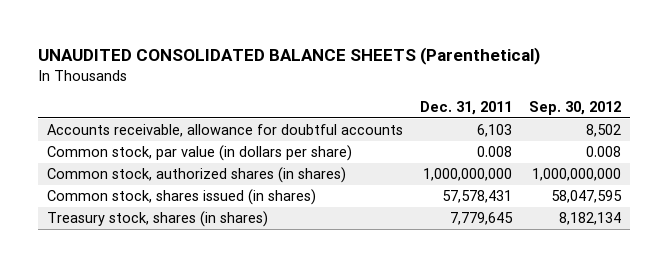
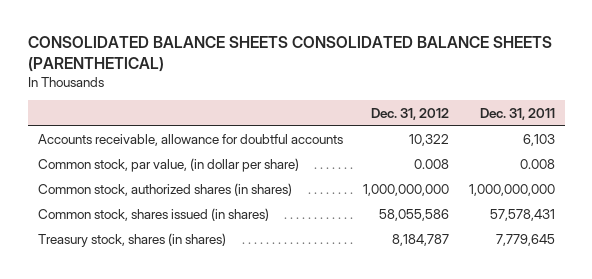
[38,47,541,66] UNAUDITED CONSOLIDATED BALANCE SHEETS (Parenthetical) -> [27,36,552,72] CONSOLIDATED BALANCE SHEETS CONSOLIDATED BALANCE SHEETS (PARENTHETICAL)
[529,100,622,115] Sep. 30, 2012 -> none
none -> [370,107,449,120] Dec. 31, 2012
[47,145,353,162] Common stock, par value (in dollars per share) -> [37,157,299,172] Common stock, par value, (in dollar per share)

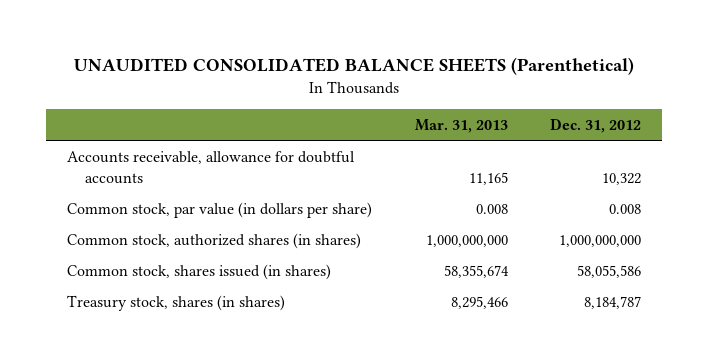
[27,36,552,72] CONSOLIDATED BALANCE SHEETS CONSOLIDATED BALANCE SHEETS (PARENTHETICAL) -> [74,57,635,76] UNAUDITED CONSOLIDATED BALANCE SHEETS (Parenthetical)
[479,107,555,120] Dec. 31, 2011 -> none
none -> [414,118,508,133] Mar. 31, 2013
[37,157,299,172] Common stock, par value, (in dollar per share) -> [67,201,373,218] Common stock, par value (in dollars per share)

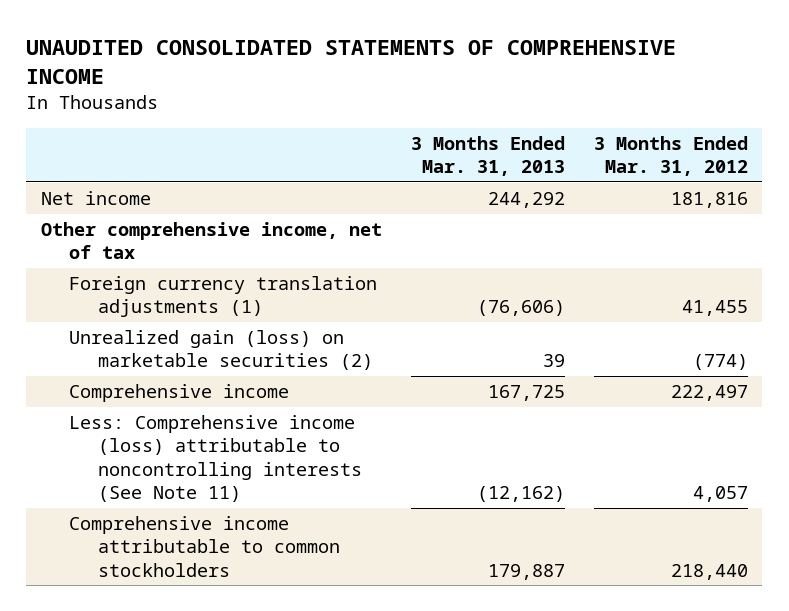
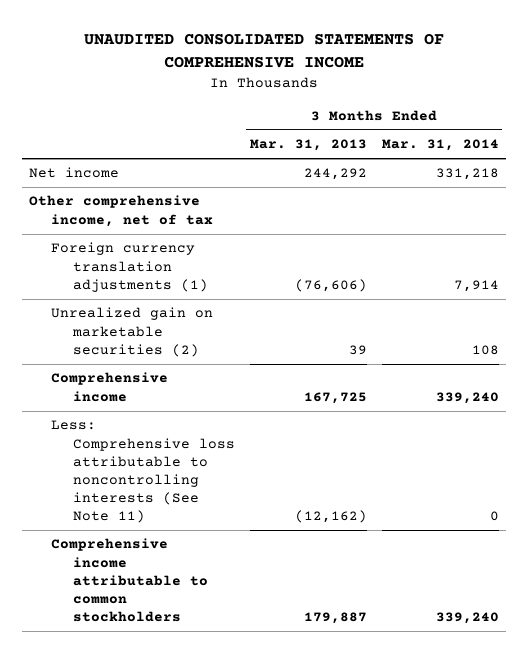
[593,135,748,176] 3 Months Ended Mar. 31, 2012 -> none
none -> [381,139,499,152] Mar. 31, 2014
[69,329,374,371] Unrealized gain (loss) on marketable securities (2) -> [50,307,213,357] Unrealized gain on marketable securities (2)
[69,414,363,502] Less: Comprehensive income (loss) attributable to noncontrolling interests (See Note 11) -> [50,420,235,524] Less: Comprehensive loss attributable to noncontrolling interests (See Note 11)

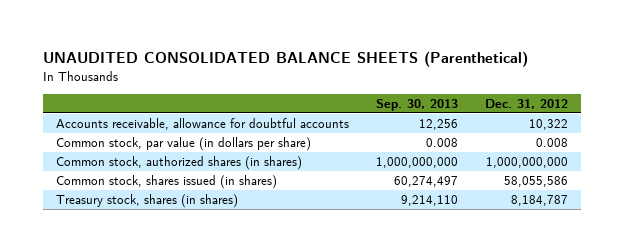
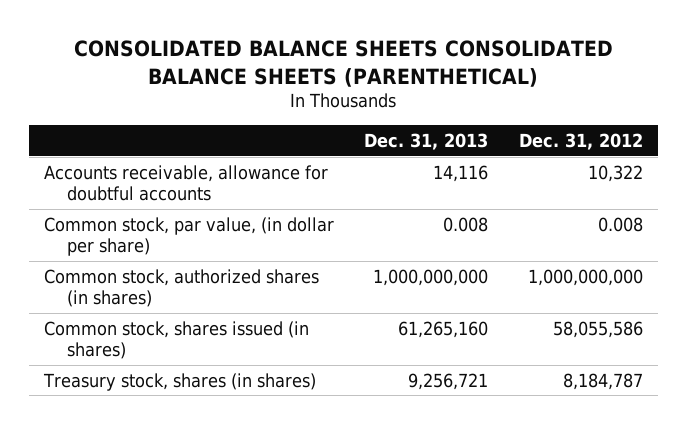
[42,51,528,68] UNAUDITED CONSOLIDATED BALANCE SHEETS (Parenthetical) -> [74,40,614,87] CONSOLIDATED BALANCE SHEETS CONSOLIDATED BALANCE SHEETS (PARENTHETICAL)
[375,99,458,112] Sep. 30, 2013 -> none
none -> [364,132,489,150] Dec. 31, 2013
[56,137,312,152] Common stock, par value (in dollars per share) -> [43,216,334,257] Common stock, par value, (in dollar per share)

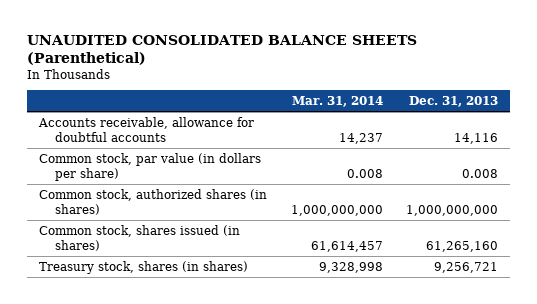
[74,40,614,87] CONSOLIDATED BALANCE SHEETS CONSOLIDATED BALANCE SHEETS (PARENTHETICAL) -> [26,35,417,66] UNAUDITED CONSOLIDATED BALANCE SHEETS (Parenthetical)
[518,132,643,150] Dec. 31, 2012 -> none
none -> [291,96,383,108] Mar. 31, 2014
[43,216,334,257] Common stock, par value, (in dollar per share) -> [38,152,261,181] Common stock, par value (in dollars per share)

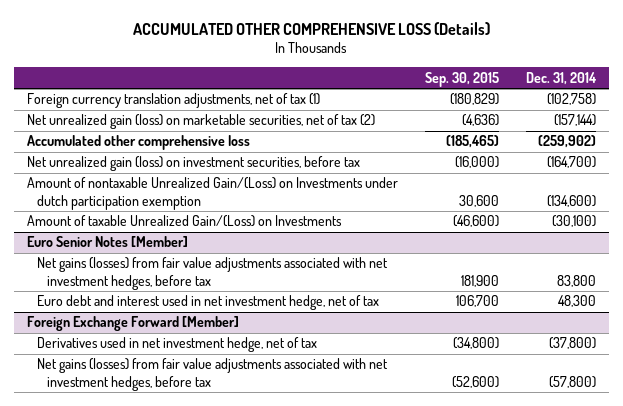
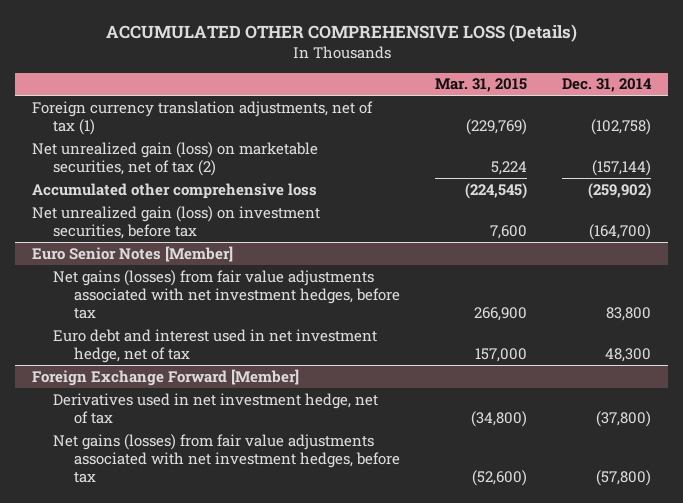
[424,71,499,87] Sep. 30, 2015 -> none
none -> [435,78,528,93] Mar. 31, 2015
[26,177,398,210] Amount of nontaxable Unrealized Gain/(Loss) on Investments under dutch participation exemption -> none
[26,215,342,228] Amount of taxable Unrealized Gain/(Loss) on Investments -> none

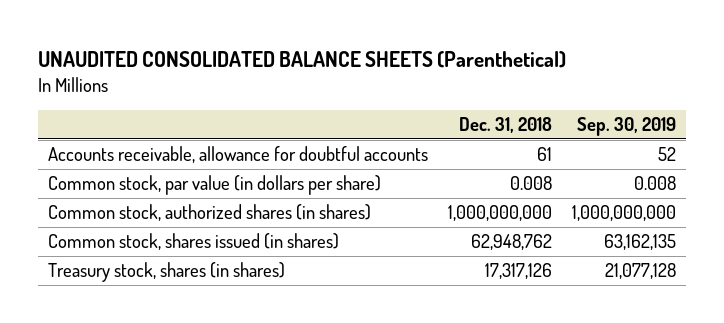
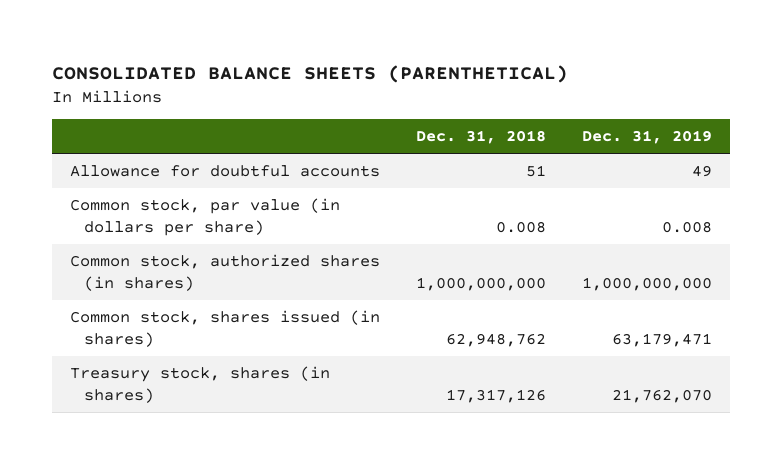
[38,50,567,68] UNAUDITED CONSOLIDATED BALANCE SHEETS (Parenthetical) -> [51,64,568,83] CONSOLIDATED BALANCE SHEETS (PARENTHETICAL)
[576,117,676,137] Sep. 30, 2019 -> none
none -> [582,130,713,145] Dec. 31, 2019
[48,146,429,164] Accounts receivable, allowance for doubtful accounts -> [69,165,380,178] Allowance for doubtful accounts
[537,147,553,162] 61 -> [526,165,547,178] 51

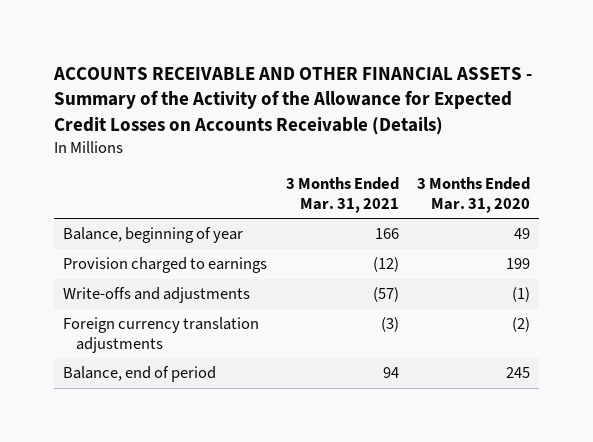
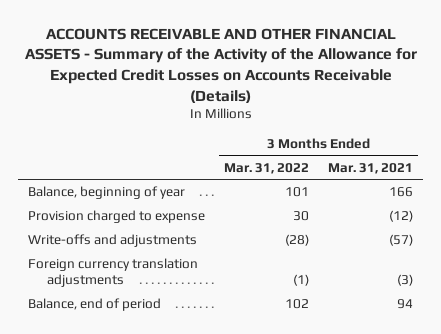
[416,177,530,213] 3 Months Ended Mar. 31, 2020 -> none
none -> [224,162,310,174] Mar. 31, 2022
[63,257,268,274] Provision charged to earnings -> [27,210,205,224] Provision charged to expense

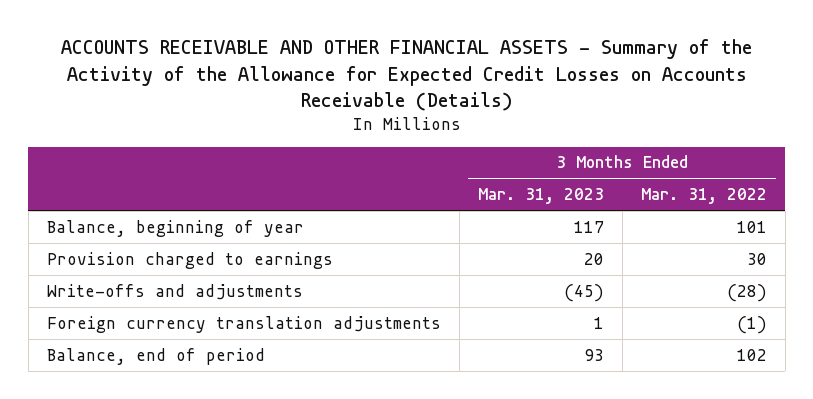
[328,162,414,174] Mar. 31, 2021 -> none
none -> [477,188,604,205] Mar. 31, 2023
[27,210,205,224] Provision charged to expense -> [46,251,333,269] Provision charged to earnings

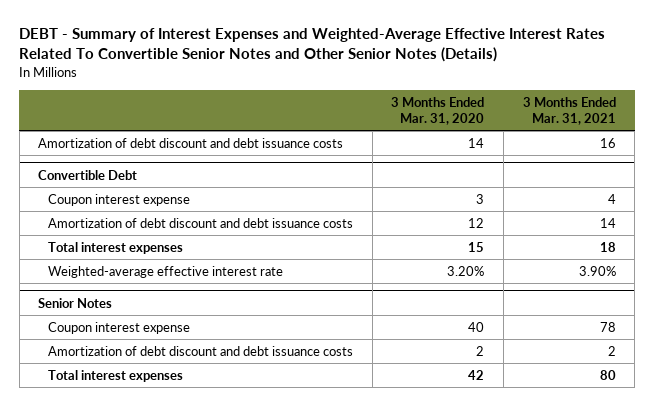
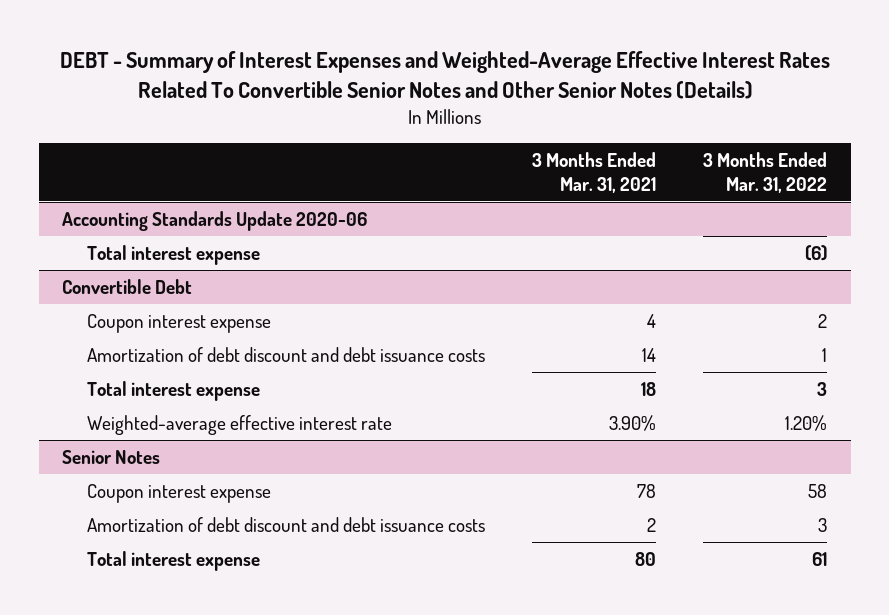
[391,96,485,125] 3 Months Ended Mar. 31, 2020 -> none
none -> [703,152,828,193] 3 Months Ended Mar. 31, 2022
[38,137,344,148] Amortization of debt discount and debt issuance costs -> none
none -> [62,211,368,232] Accounting Standards Update 2020-06
none -> [86,245,260,266] Total interest expense
[48,241,184,254] Total interest expenses -> [86,381,260,402] Total interest expense
[48,369,184,382] Total interest expenses -> [86,551,260,572] Total interest expense

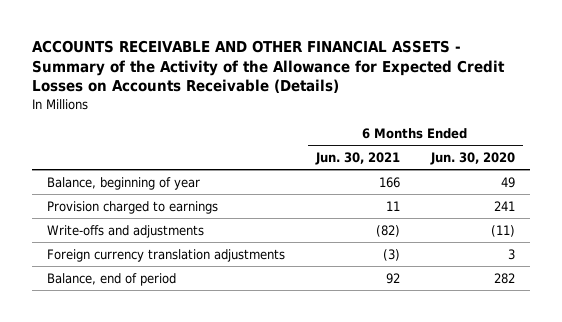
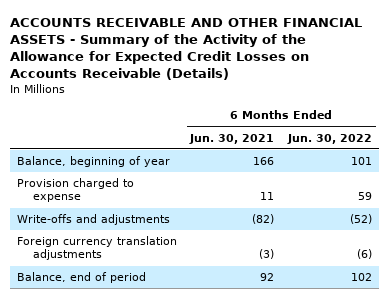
[429,152,515,166] Jun. 30, 2020 -> none
none -> [287,133,373,144] Jun. 30, 2022
[47,200,219,214] Provision charged to earnings -> [16,178,134,203] Provision charged to expense

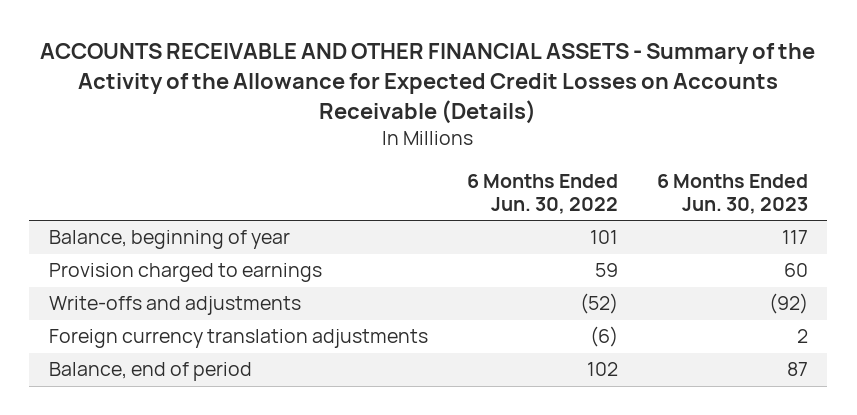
[189,133,275,144] Jun. 30, 2021 -> none
none -> [656,173,808,214] 6 Months Ended Jun. 30, 2023
[16,178,134,203] Provision charged to expense -> [48,263,322,283] Provision charged to earnings

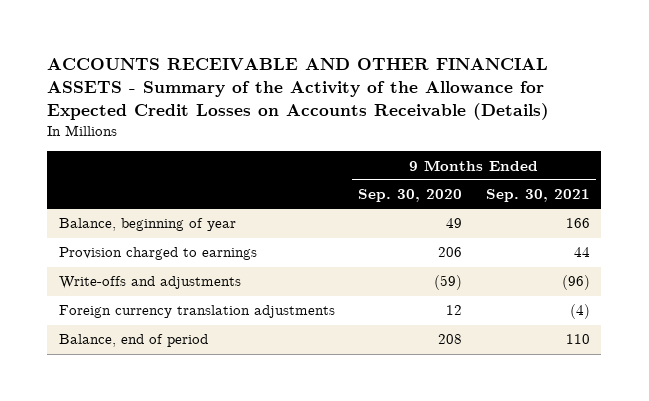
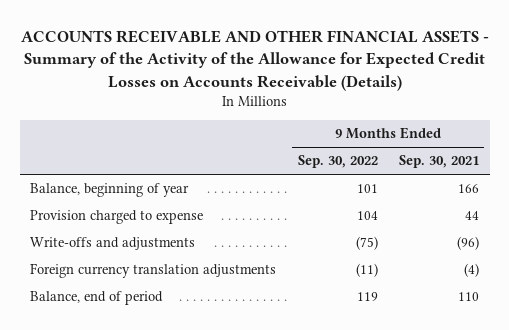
[358,189,463,203] Sep. 30, 2020 -> none
none -> [297,155,378,169] Sep. 30, 2022
[58,247,257,261] Provision charged to earnings -> [30,210,204,225] Provision charged to expense

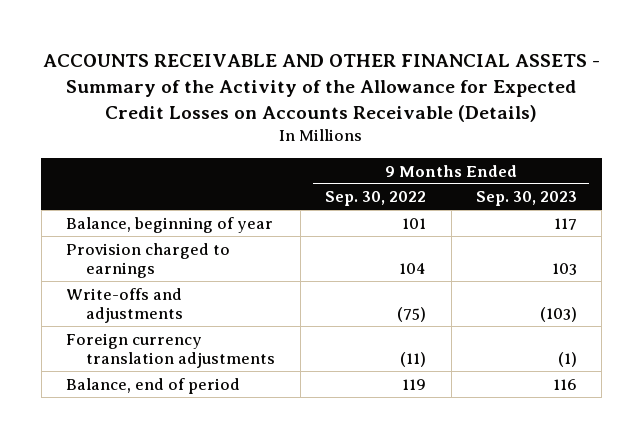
[398,155,479,169] Sep. 30, 2021 -> none
none -> [476,191,578,207] Sep. 30, 2023
[30,210,204,225] Provision charged to expense -> [65,242,230,279] Provision charged to earnings

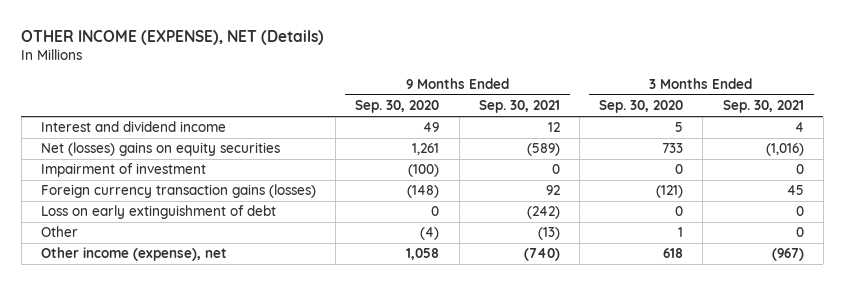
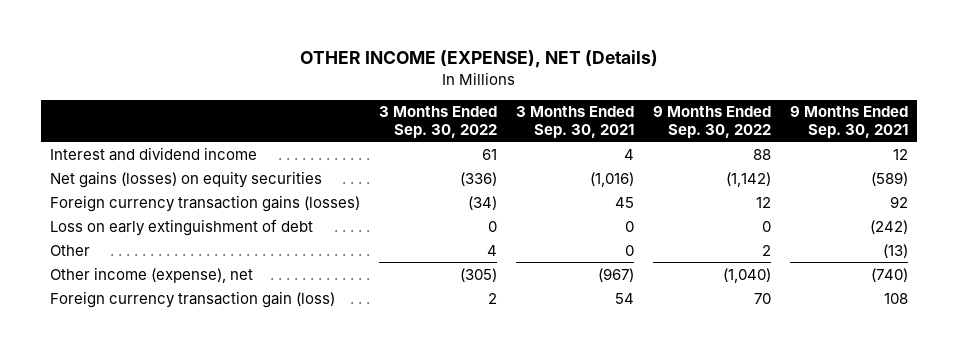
[355,100,440,114] Sep. 30, 2020 -> none
[599,100,684,114] Sep. 30, 2020 -> none
none -> [379,106,498,138] 3 Months Ended Sep. 30, 2022
none -> [652,106,771,138] 9 Months Ended Sep. 30, 2022
[40,163,206,178] Impairment of investment -> none
[40,142,280,157] Net (losses) gains on equity securities -> [50,170,323,188] Net gains (losses) on equity securities
none -> [50,290,336,308] Foreign currency transaction gain (loss)

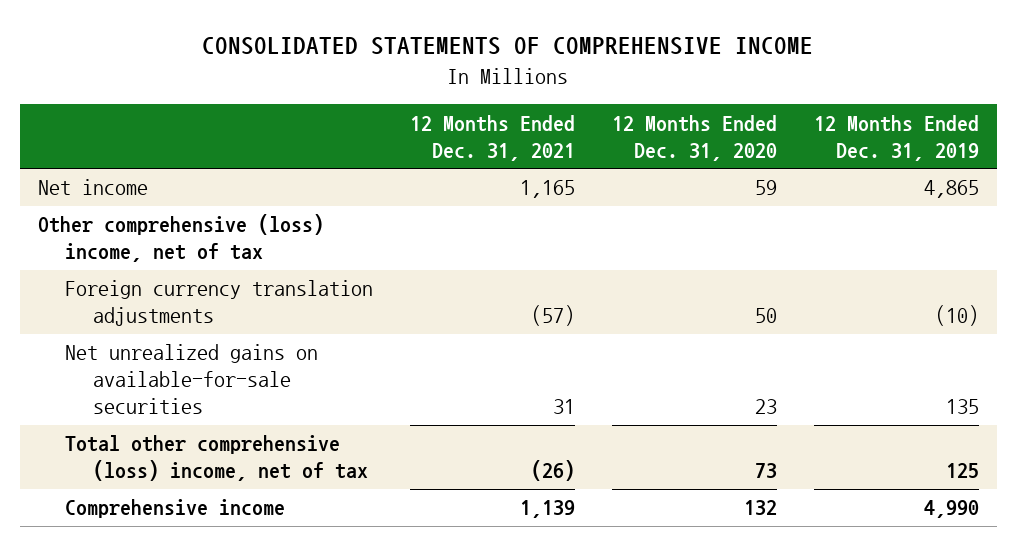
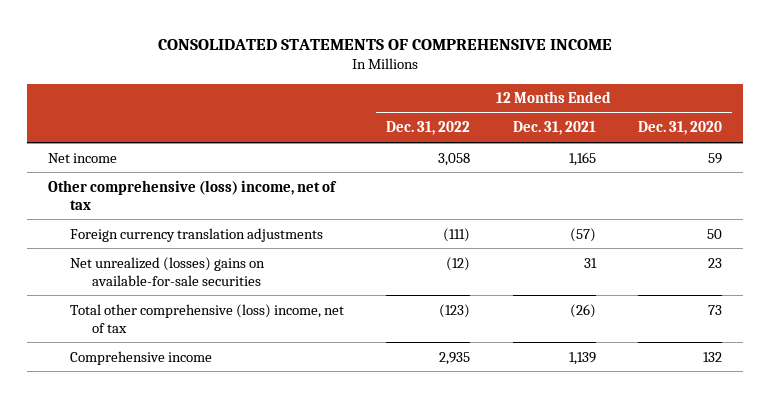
[813,114,979,161] 12 Months Ended Dec. 31, 2019 -> none
none -> [386,121,471,136] Dec. 31, 2022
[65,344,319,415] Net unrealized gains on available-for-sale securities -> [70,256,266,286] Net unrealized (losses) gains on available-for-sale securities

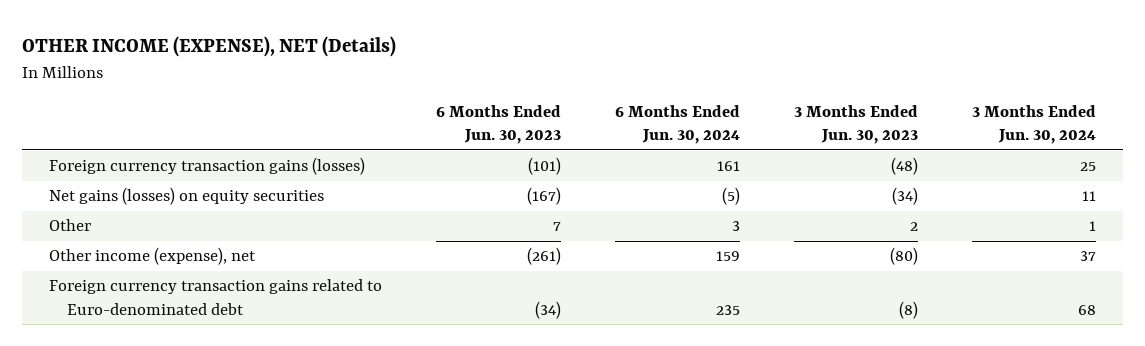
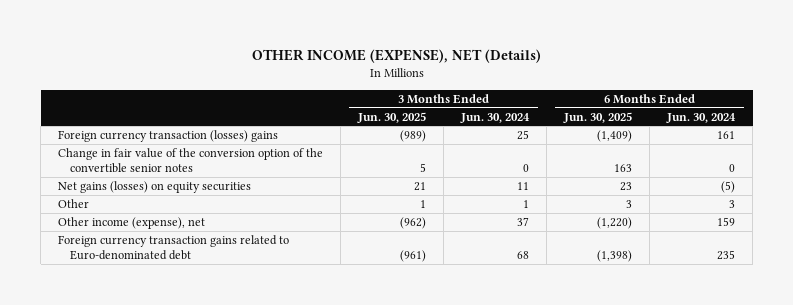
[435,105,561,145] 6 Months Ended Jun. 30, 2023 -> none
[793,105,918,145] 3 Months Ended Jun. 30, 2023 -> none
none -> [357,111,427,123] Jun. 30, 2025
none -> [563,111,633,123] Jun. 30, 2025
[49,157,366,176] Foreign currency transaction gains (losses) -> [58,130,279,143] Foreign currency transaction (losses) gains
none -> [58,148,324,173] Change in fair value of the conversion option of the convertible senior notes

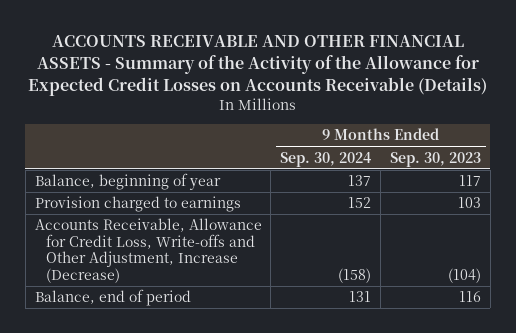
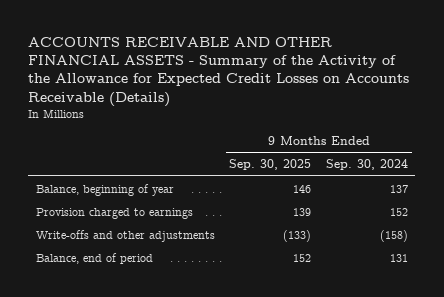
[389,151,481,167] Sep. 30, 2023 -> none
none -> [229,159,312,171] Sep. 30, 2025
[34,218,262,284] Accounts Receivable, Allowance for Credit Loss, Write-offs and Other Adjustment, Increase (Decrease) -> [35,229,215,242] Write-offs and other adjustments

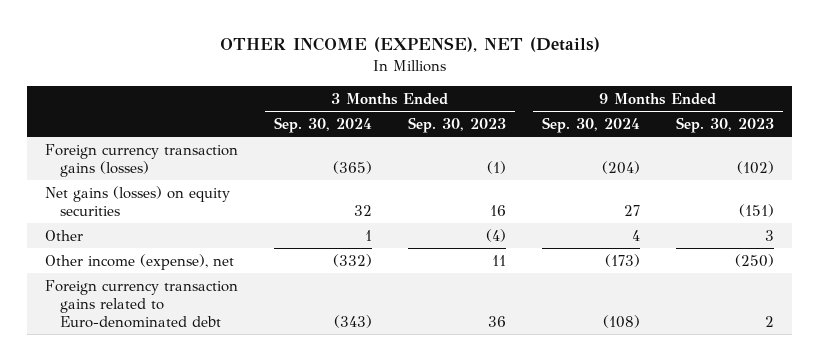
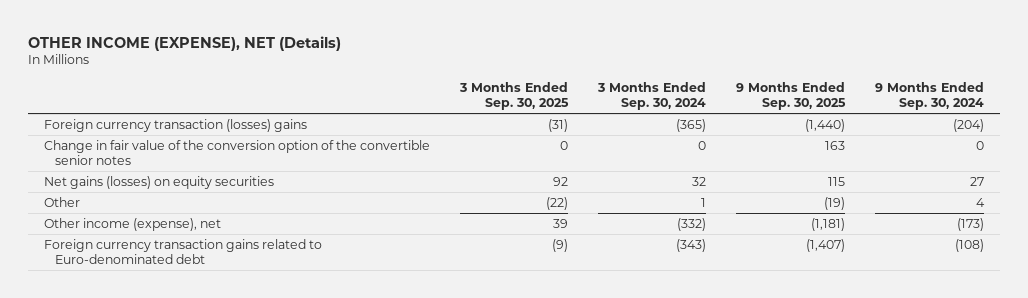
[408,116,507,133] Sep. 30, 2023 -> none
[676,116,775,133] Sep. 30, 2023 -> none
none -> [458,81,569,111] 3 Months Ended Sep. 30, 2025
none -> [736,81,847,111] 9 Months Ended Sep. 30, 2025
[44,143,238,177] Foreign currency transaction gains (losses) -> [43,118,307,132] Foreign currency transaction (losses) gains
none -> [43,139,430,166] Change in fair value of the conversion option of the convertible senior notes

